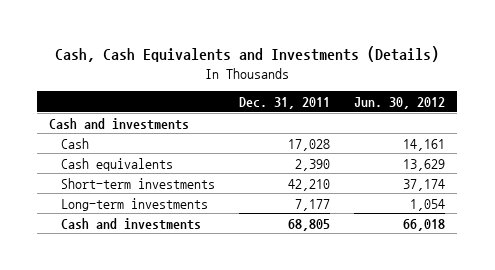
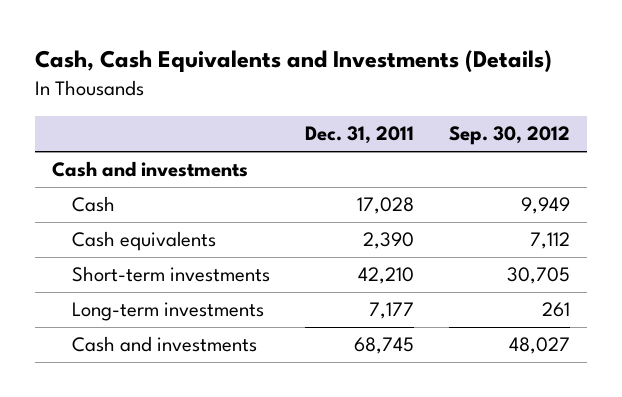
[354,97,446,110] Jun. 30, 2012 -> none
none -> [448,126,570,146] Sep. 30, 2012
[288,218,331,231] 68,805 -> [354,337,415,355] 68,745

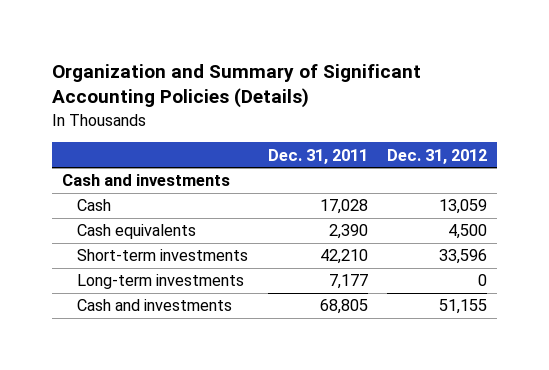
[35,50,553,73] Cash, Cash Equivalents and Investments (Details) -> [51,63,421,109] Organization and Summary of Significant Accounting Policies (Details)
[448,126,570,146] Sep. 30, 2012 -> none
none -> [387,148,488,164] Dec. 31, 2012
[354,337,415,355] 68,745 -> [319,299,368,315] 68,805

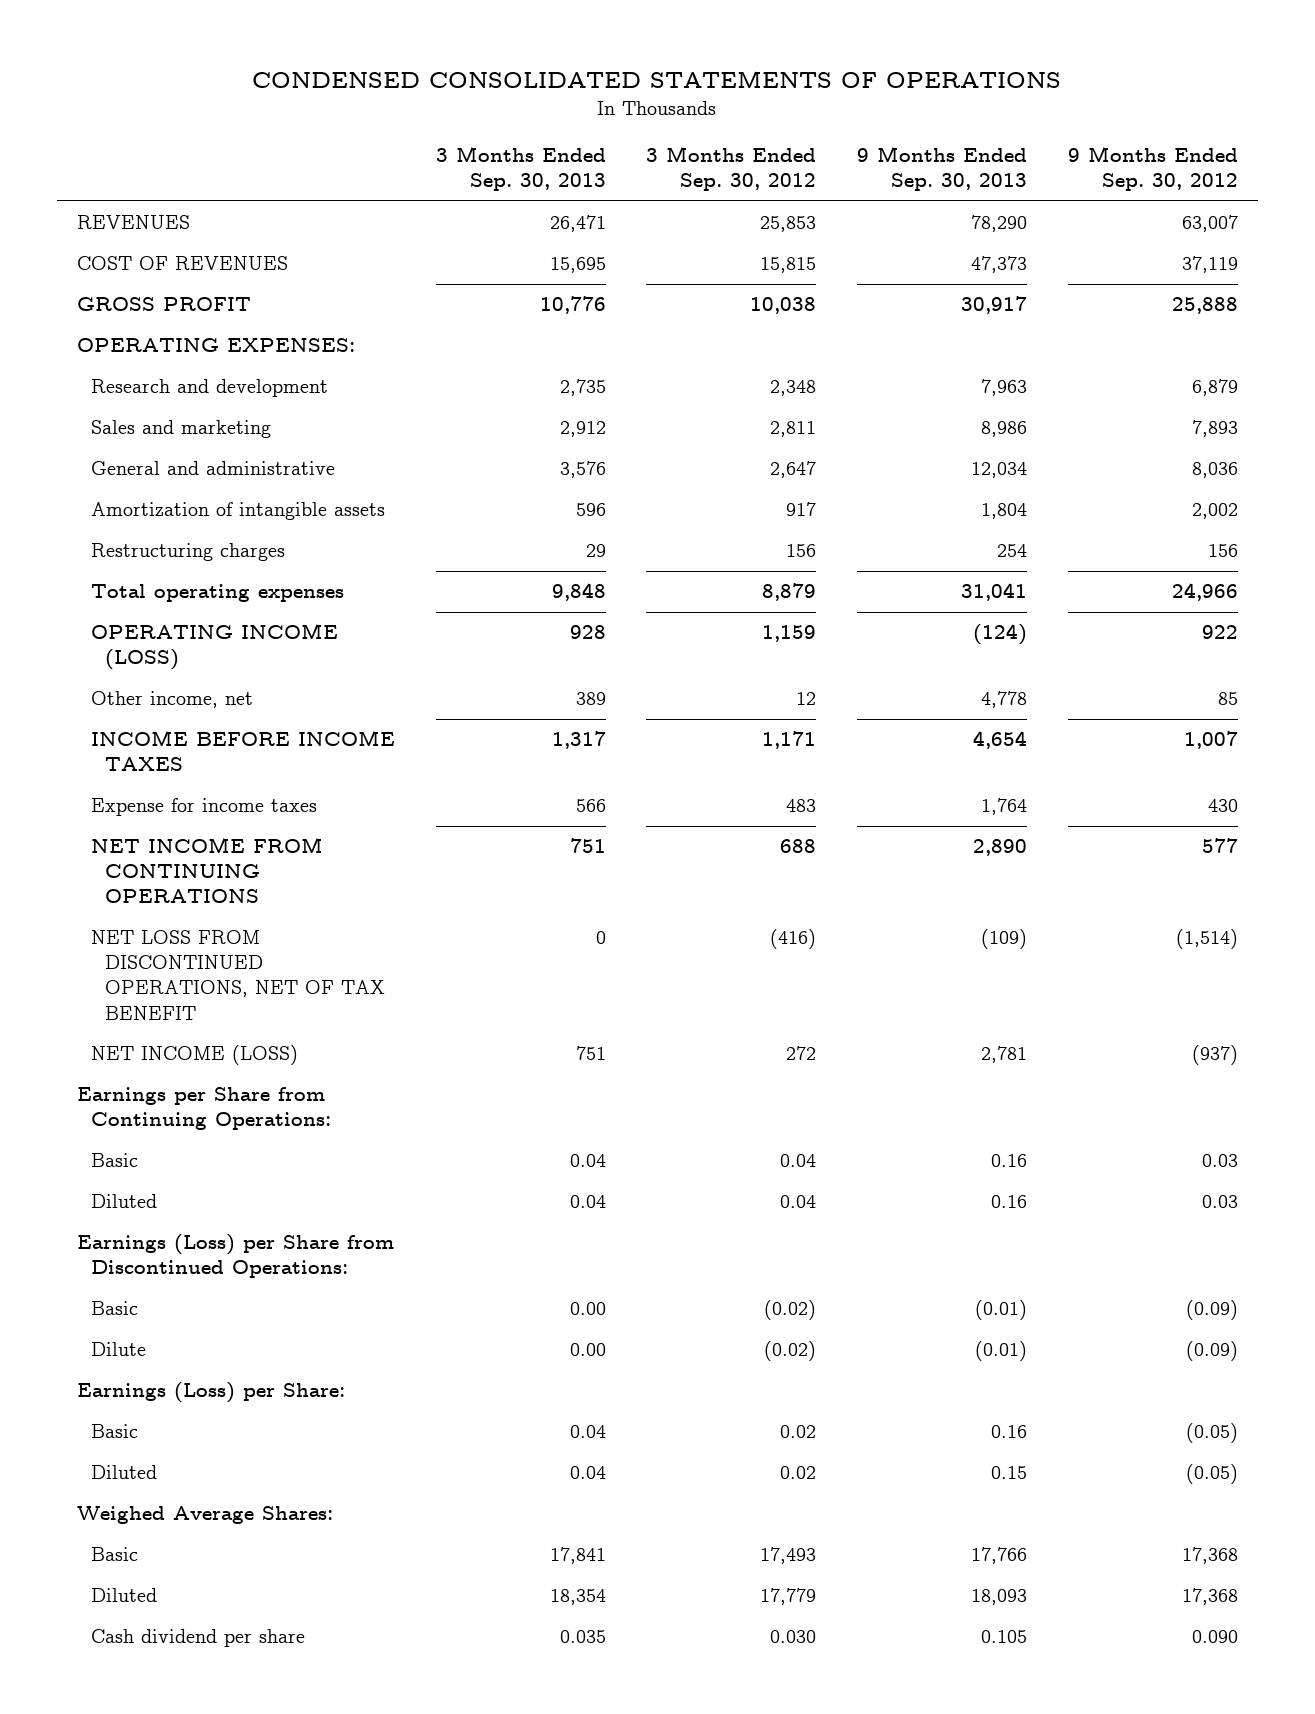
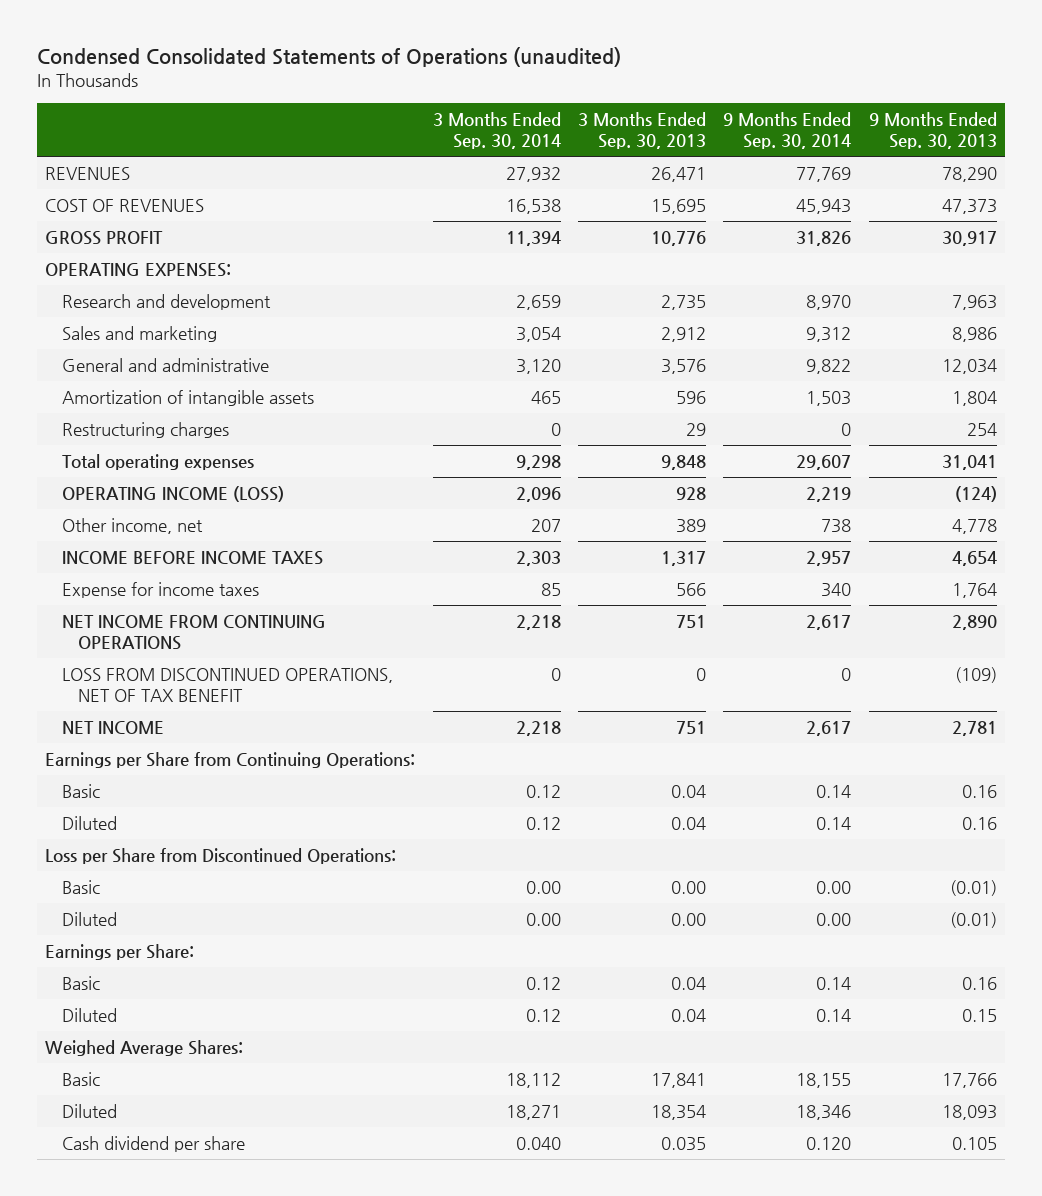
[252,70,1062,88] CONDENSED CONSOLIDATED STATEMENTS OF OPERATIONS -> [36,47,621,68] Condensed Consolidated Statements of Operations (unaudited)
[646,145,817,191] 3 Months Ended Sep. 30, 2012 -> none
[1067,145,1238,191] 9 Months Ended Sep. 30, 2012 -> none
none -> [432,112,561,149] 3 Months Ended Sep. 30, 2014
none -> [723,112,852,149] 9 Months Ended Sep. 30, 2014
[91,930,386,1020] NET LOSS FROM DISCONTINUED OPERATIONS, NET OF TAX BENEFIT -> [61,668,393,702] LOSS FROM DISCONTINUED OPERATIONS, NET OF TAX BENEFIT
[91,1045,299,1066] NET INCOME (LOSS) -> [61,721,164,735] NET INCOME
[77,1234,395,1279] Earnings (Loss) per Share from Discontinued Operations: -> [45,848,397,865] Loss per Share from Discontinued Operations:
[91,1342,147,1357] Dilute -> [61,912,117,927] Diluted
[77,1382,346,1404] Earnings (Loss) per Share: -> [45,944,195,961] Earnings per Share:

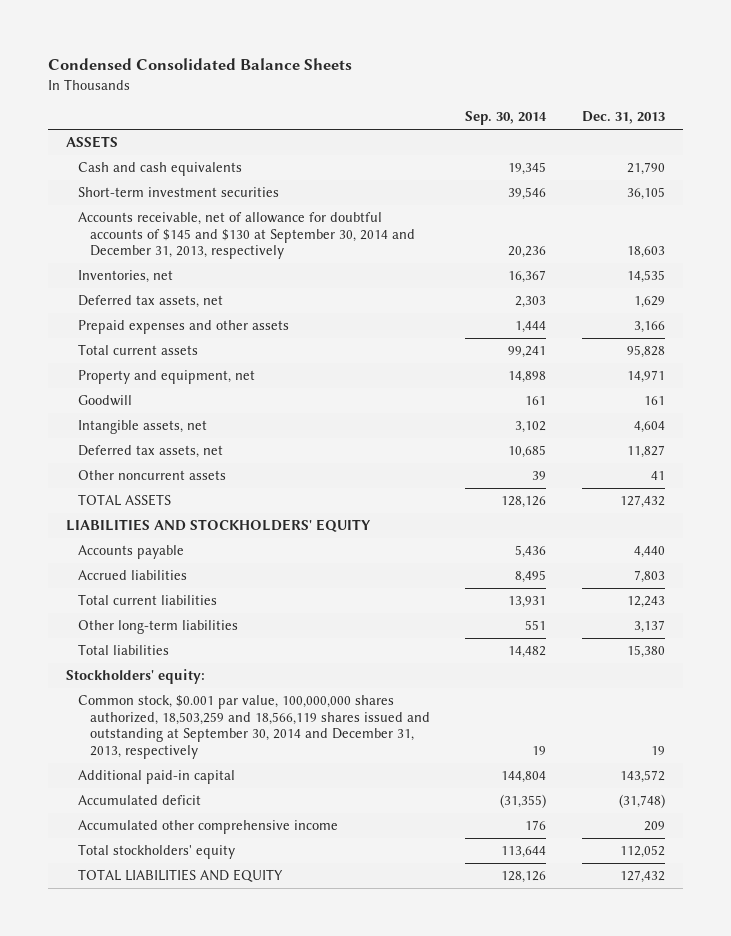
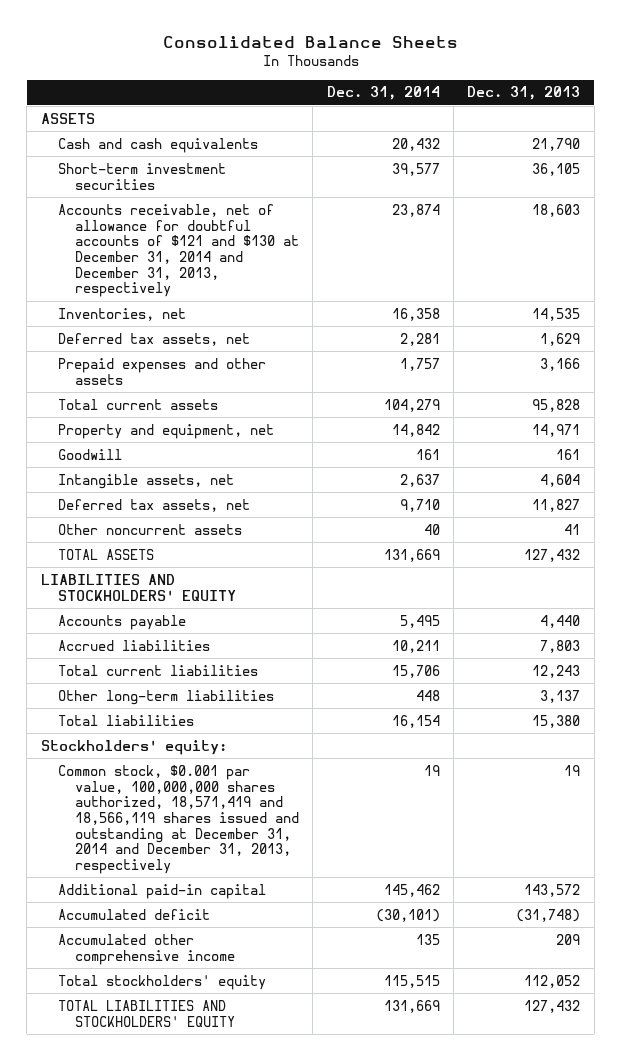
[47,58,352,71] Condensed Consolidated Balance Sheets -> [162,35,458,48] Consolidated Balance Sheets
[465,111,548,126] Sep. 30, 2014 -> none
none -> [326,86,440,101] Dec. 31, 2014
[77,212,415,260] Accounts receivable, net of allowance for doubtful accounts of $145 and $130 at September 30, 2014 and December 31, 2013, respectively -> [57,203,299,298] Accounts receivable, net of allowance for doubtful accounts of $121 and $130 at December 31, 2014 and December 31, 2013, respectively
[77,695,430,760] Common stock, $0.001 par value, 100,000,000 shares authorized, 18,503,259 and 18,566,119 shares issued and outstanding at September 30, 2014 and December 31, 2013, respectively -> [57,764,299,874] Common stock, $0.001 par value, 100,000,000 shares authorized, 18,571,419 and 18,566,119 shares issued and outstanding at December 31, 2014 and December 31, 2013, respectively
[77,869,283,883] TOTAL LIABILITIES AND EQUITY -> [57,999,235,1027] TOTAL LIABILITIES AND STOCKHOLDERS' EQUITY

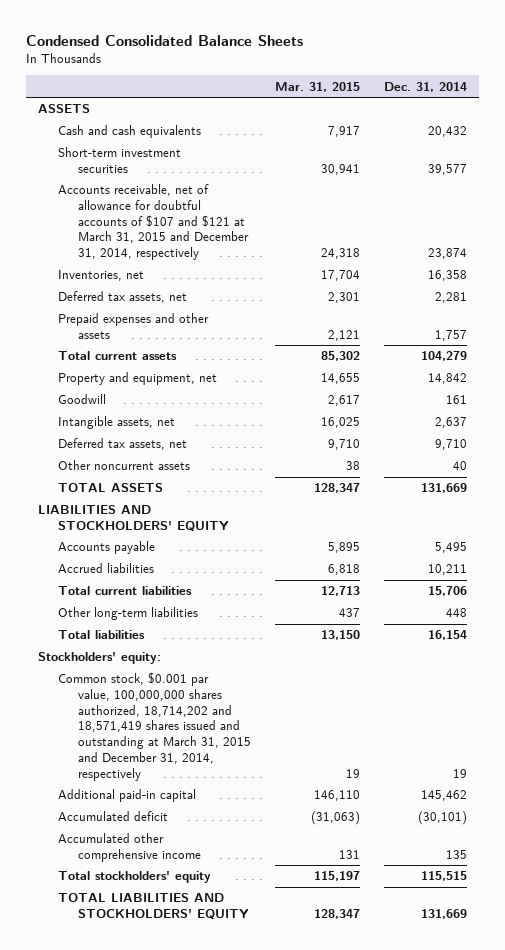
[162,35,458,48] Consolidated Balance Sheets -> [26,34,304,46] Condensed Consolidated Balance Sheets
[467,86,581,101] Dec. 31, 2013 -> none
none -> [274,81,360,92] Mar. 31, 2015
[57,203,299,298] Accounts receivable, net of allowance for doubtful accounts of $121 and $130 at December 31, 2014 and December 31, 2013, respectively -> [57,184,249,261] Accounts receivable, net of allowance for doubtful accounts of $107 and $121 at March 31, 2015 and December 31, 2014, respectively
[57,764,299,874] Common stock, $0.001 par value, 100,000,000 shares authorized, 18,571,419 and 18,566,119 shares issued and outstanding at December 31, 2014 and December 31, 2013, respectively -> [57,672,251,781] Common stock, $0.001 par value, 100,000,000 shares authorized, 18,714,202 and 18,571,419 shares issued and outstanding at March 31, 2015 and December 31, 2014, respectively

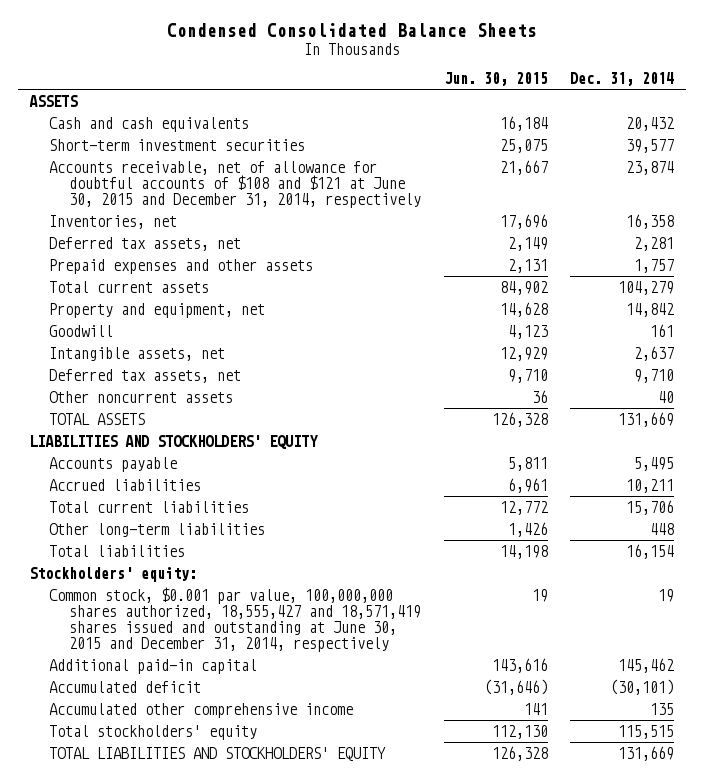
[274,81,360,92] Mar. 31, 2015 -> none
none -> [443,72,548,87] Jun. 30, 2015
[57,184,249,261] Accounts receivable, net of allowance for doubtful accounts of $107 and $121 at March 31, 2015 and December 31, 2014, respectively -> [49,160,421,209] Accounts receivable, net of allowance for doubtful accounts of $108 and $121 at June 30, 2015 and December 31, 2014, respectively
[57,672,251,781] Common stock, $0.001 par value, 100,000,000 shares authorized, 18,714,202 and 18,571,419 shares issued and outstanding at March 31, 2015 and December 31, 2014, respectively -> [49,586,421,653] Common stock, $0.001 par value, 100,000,000 shares authorized, 18,555,427 and 18,571,419 shares issued and outstanding at June 30, 2015 and December 31, 2014, respectively

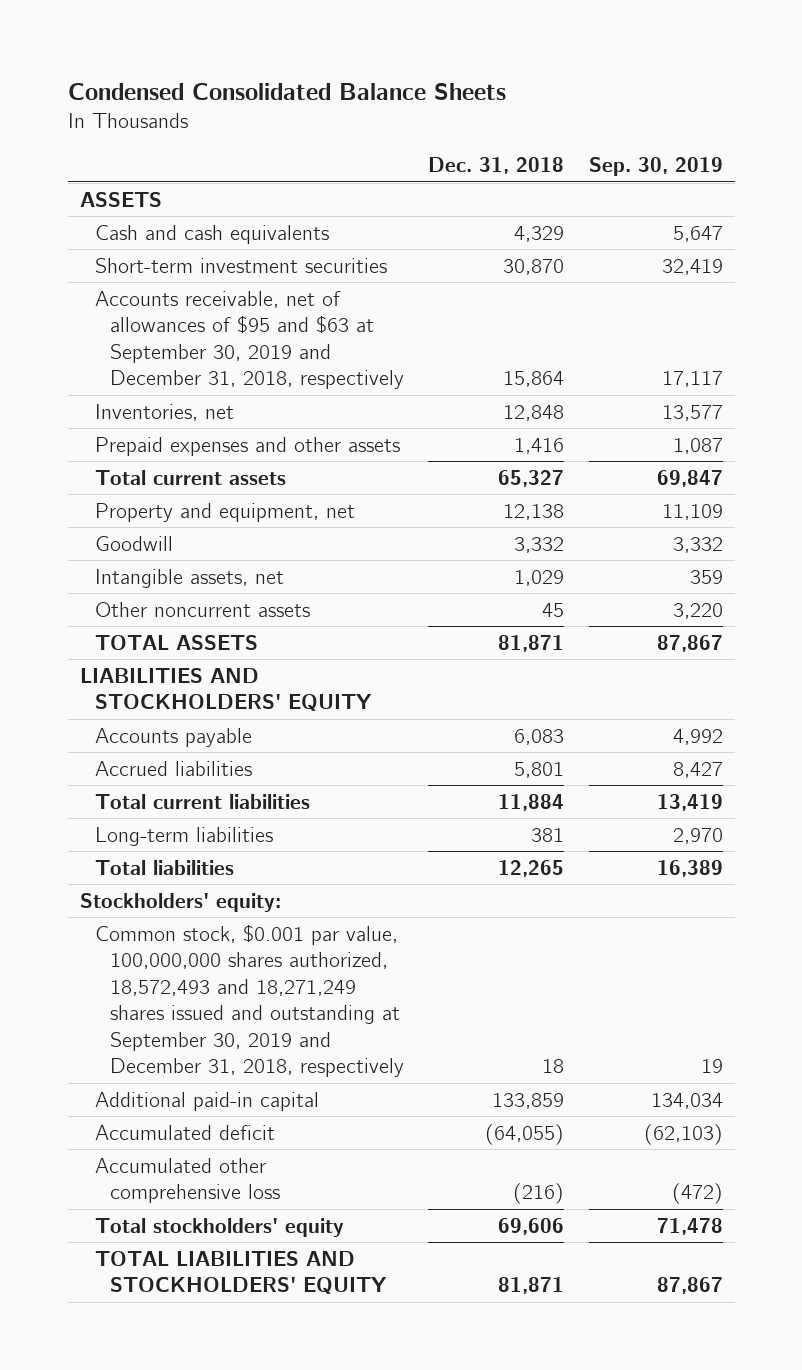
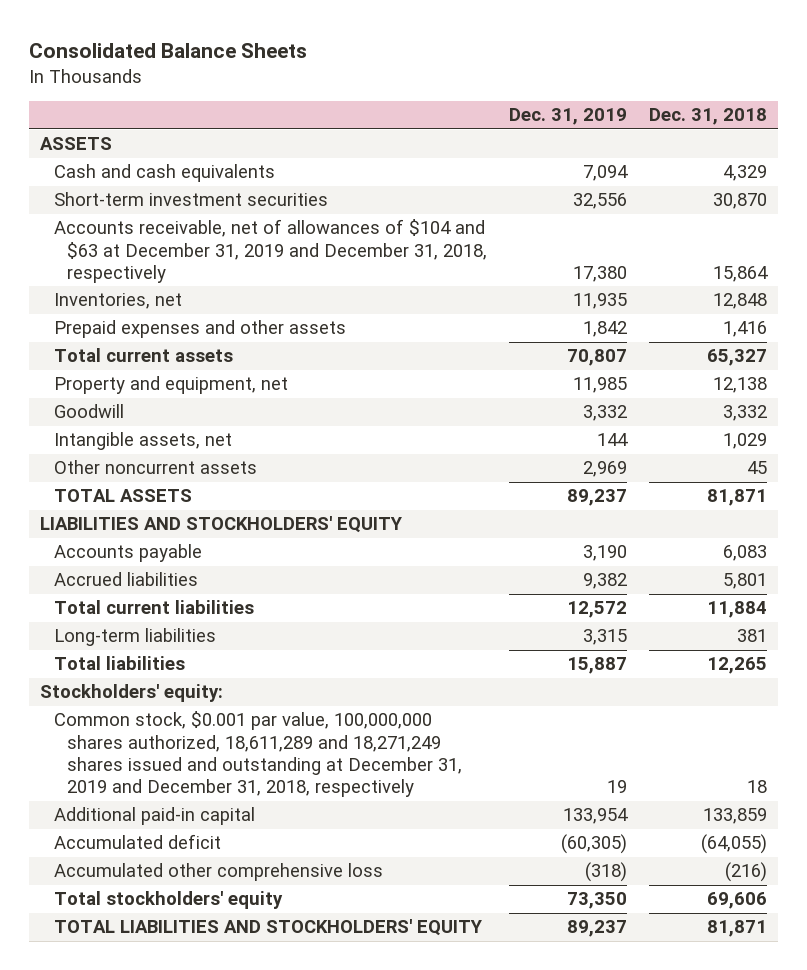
[67,82,506,100] Condensed Consolidated Balance Sheets -> [29,42,308,58] Consolidated Balance Sheets
[588,157,723,177] Sep. 30, 2019 -> none
none -> [508,108,627,126] Dec. 31, 2019
[94,290,404,390] Accounts receivable, net of allowances of $95 and $63 at September 30, 2019 and December 31, 2018, respectively -> [53,219,488,283] Accounts receivable, net of allowances of $104 and $63 at December 31, 2019 and December 31, 2018, respectively
[94,923,404,1078] Common stock, $0.001 par value, 100,000,000 shares authorized, 18,572,493 and 18,271,249 shares issued and outstanding at September 30, 2019 and December 31, 2018, respectively -> [53,711,463,798] Common stock, $0.001 par value, 100,000,000 shares authorized, 18,611,289 and 18,271,249 shares issued and outstanding at December 31, 2019 and December 31, 2018, respectively

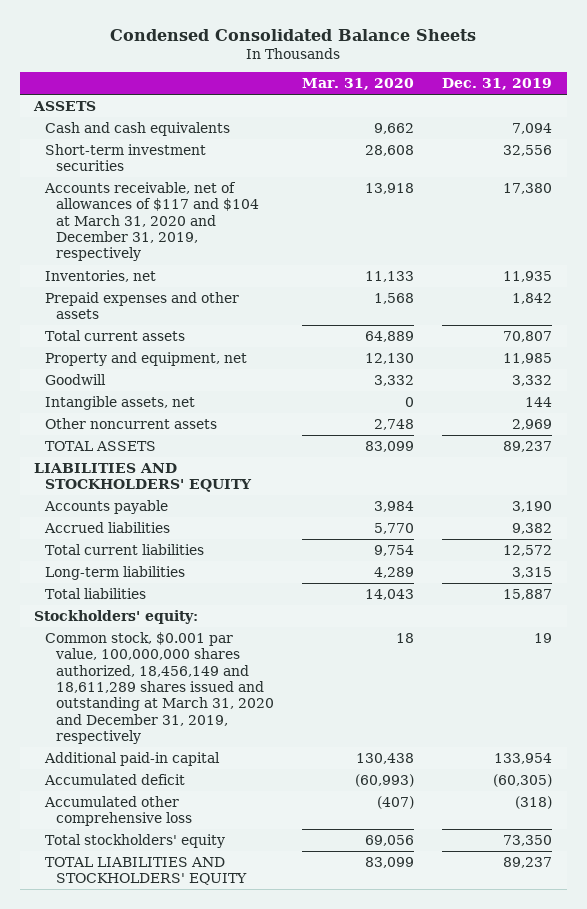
[29,42,308,58] Consolidated Balance Sheets -> [110,28,477,41] Condensed Consolidated Balance Sheets
[648,108,767,126] Dec. 31, 2018 -> none
none -> [302,78,415,91] Mar. 31, 2020
[53,219,488,283] Accounts receivable, net of allowances of $104 and $63 at December 31, 2019 and December 31, 2018, respectively -> [43,181,259,262] Accounts receivable, net of allowances of $117 and $104 at March 31, 2020 and December 31, 2019, respectively
[53,711,463,798] Common stock, $0.001 par value, 100,000,000 shares authorized, 18,611,289 and 18,271,249 shares issued and outstanding at December 31, 2019 and December 31, 2018, respectively -> [44,631,274,745] Common stock, $0.001 par value, 100,000,000 shares authorized, 18,456,149 and 18,611,289 shares issued and outstanding at March 31, 2020 and December 31, 2019, respectively

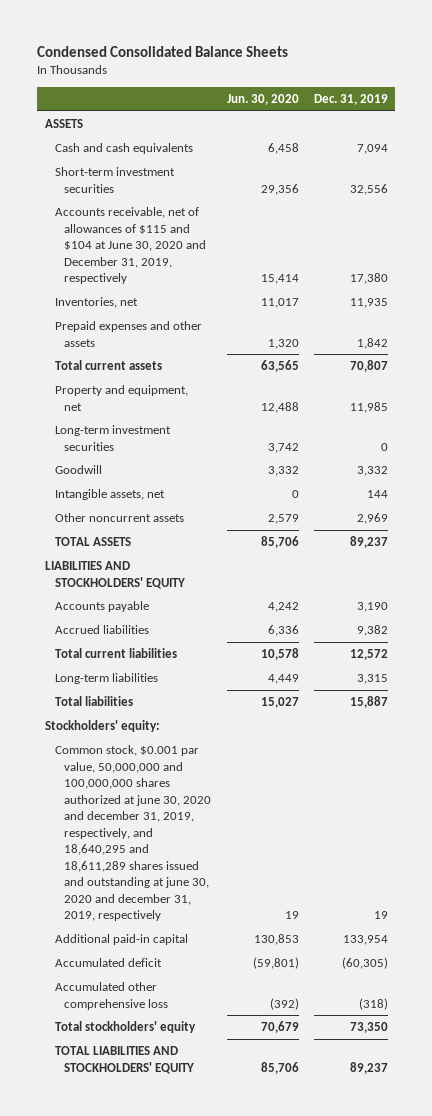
[302,78,415,91] Mar. 31, 2020 -> none
none -> [226,93,299,105] Jun. 30, 2020
[43,181,259,262] Accounts receivable, net of allowances of $117 and $104 at March 31, 2020 and December 31, 2019, respectively -> [54,207,207,285] Accounts receivable, net of allowances of $115 and $104 at June 30, 2020 and December 31, 2019, respectively
none -> [54,425,171,451] Long-term investment securities
[44,631,274,745] Common stock, $0.001 par value, 100,000,000 shares authorized, 18,456,149 and 18,611,289 shares issued and outstanding at March 31, 2020 and December 31, 2019, respectively -> [54,745,212,922] Common stock, $0.001 par value, 50,000,000 and 100,000,000 shares authorized at june 30, 2020 and december 31, 2019, respectively, and 18,640,295 and 18,611,289 shares issued and outstanding at june 30, 2020 and december 31, 2019, respectively

